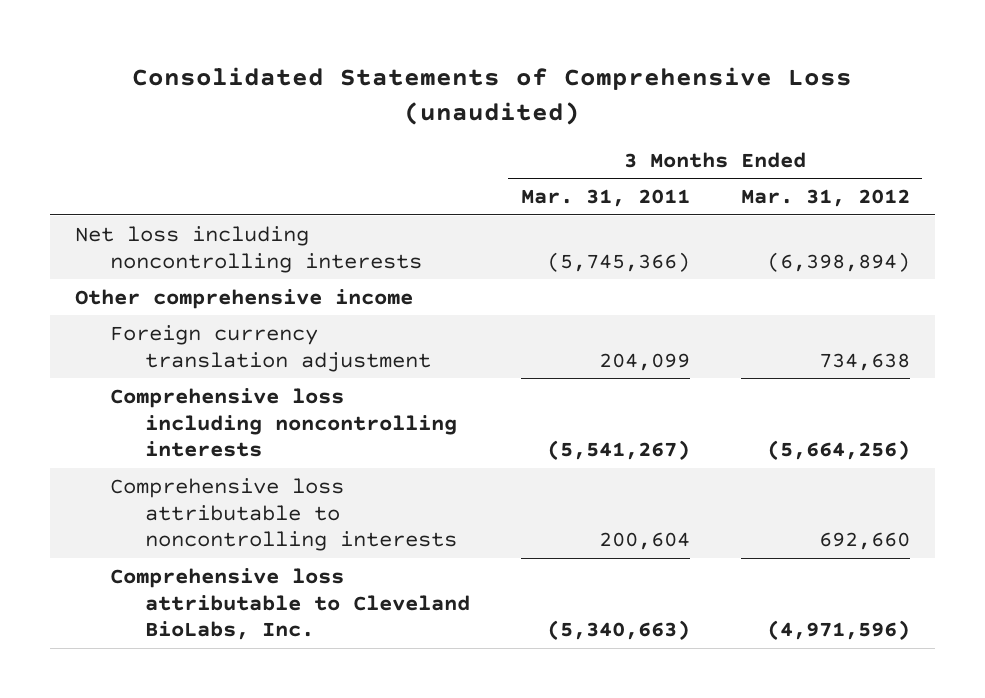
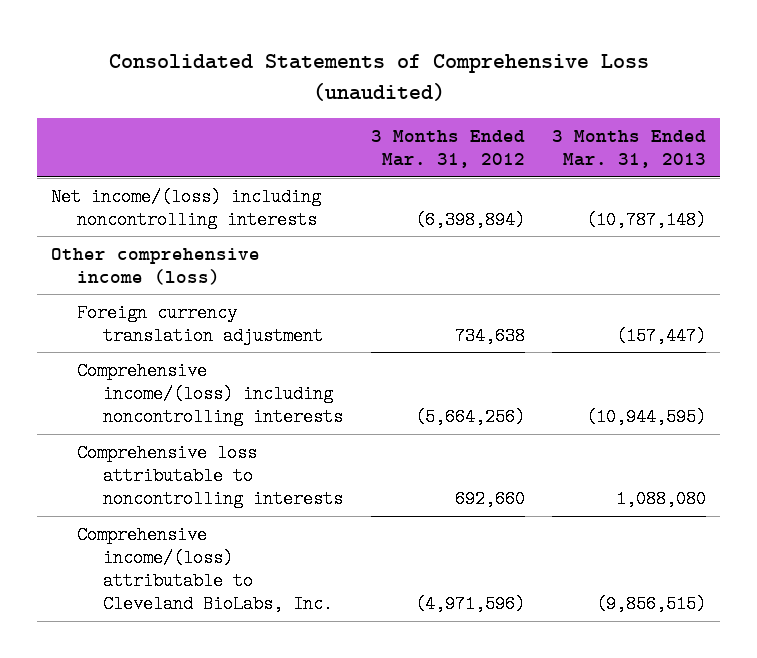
[520,189,690,208] Mar. 31, 2011 -> none
none -> [551,130,706,169] 3 Months Ended Mar. 31, 2013
[75,225,423,273] Net loss including noncontrolling interests -> [51,187,322,229] Net income/(loss) including noncontrolling interests
[75,288,414,309] Other comprehensive income -> [51,247,261,285] Other comprehensive income (loss)
[110,387,457,458] Comprehensive loss including noncontrolling interests -> [77,361,344,427] Comprehensive income/(loss) including noncontrolling interests
[110,567,470,641] Comprehensive loss attributable to Cleveland BioLabs, Inc. -> [77,525,334,614] Comprehensive income/(loss) attributable to Cleveland BioLabs, Inc.

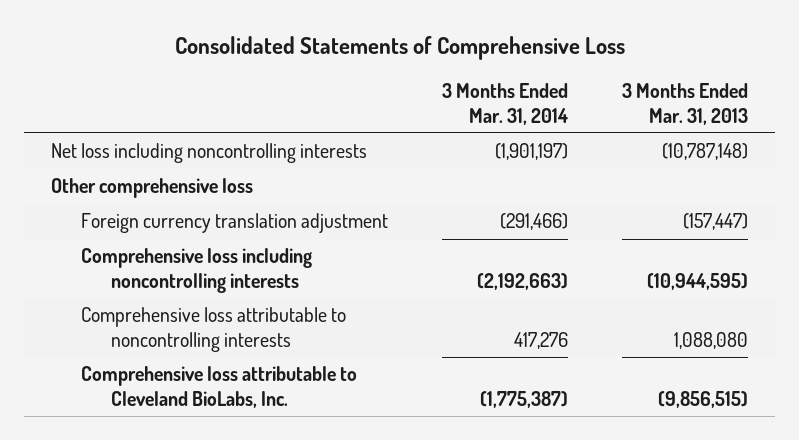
[108,54,649,101] Consolidated Statements of Comprehensive Loss (unaudited) -> [174,36,625,61] Consolidated Statements of Comprehensive Loss
[370,130,525,169] 3 Months Ended Mar. 31, 2012 -> none
none -> [442,83,569,125] 3 Months Ended Mar. 31, 2014
[51,187,322,229] Net income/(loss) including noncontrolling interests -> [51,143,368,164] Net loss including noncontrolling interests
[51,247,261,285] Other comprehensive income (loss) -> [51,178,254,199] Other comprehensive loss
[77,361,344,427] Comprehensive income/(loss) including noncontrolling interests -> [81,248,313,293] Comprehensive loss including noncontrolling interests
[77,525,334,614] Comprehensive income/(loss) attributable to Cleveland BioLabs, Inc. -> [81,366,358,408] Comprehensive loss attributable to Cleveland BioLabs, Inc.

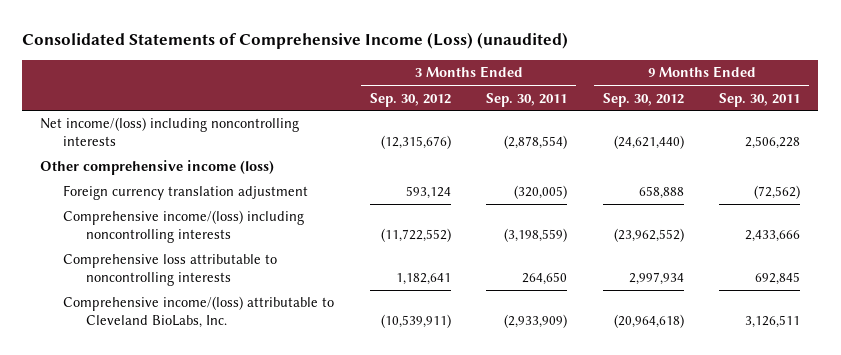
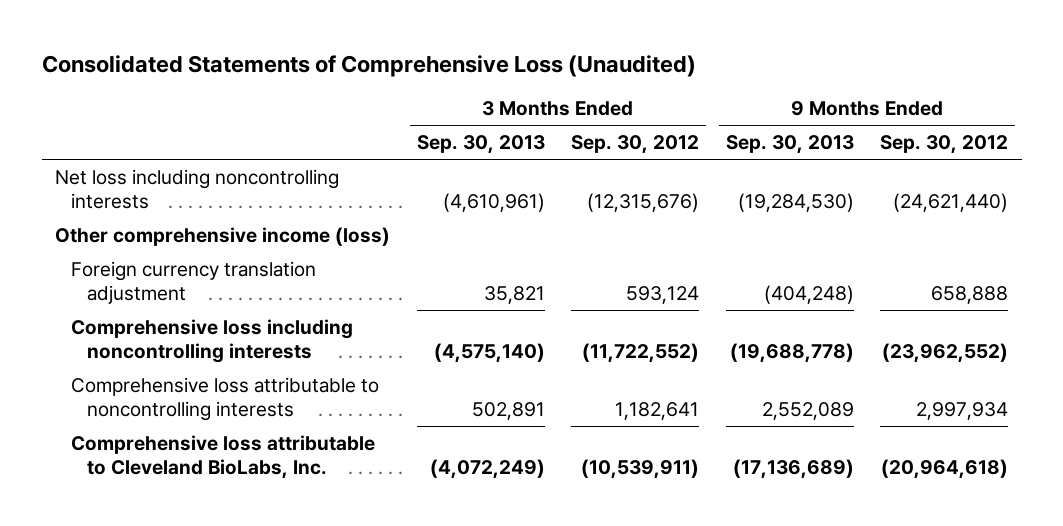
[22,32,569,50] Consolidated Statements of Comprehensive Income (Loss) (unaudited) -> [41,54,696,77] Consolidated Statements of Comprehensive Loss (Unaudited)
[486,92,568,107] Sep. 30, 2011 -> none
[719,92,801,107] Sep. 30, 2011 -> none
none -> [416,135,545,155] Sep. 30, 2013
none -> [725,135,854,155] Sep. 30, 2013
[40,117,300,147] Net income/(loss) including noncontrolling interests -> [54,168,339,209] Net loss including noncontrolling interests
[63,210,305,244] Comprehensive income/(loss) including noncontrolling interests -> [70,318,353,363] Comprehensive loss including noncontrolling interests
[63,296,335,329] Comprehensive income/(loss) attributable to Cleveland BioLabs, Inc. -> [70,434,375,479] Comprehensive loss attributable to Cleveland BioLabs, Inc.

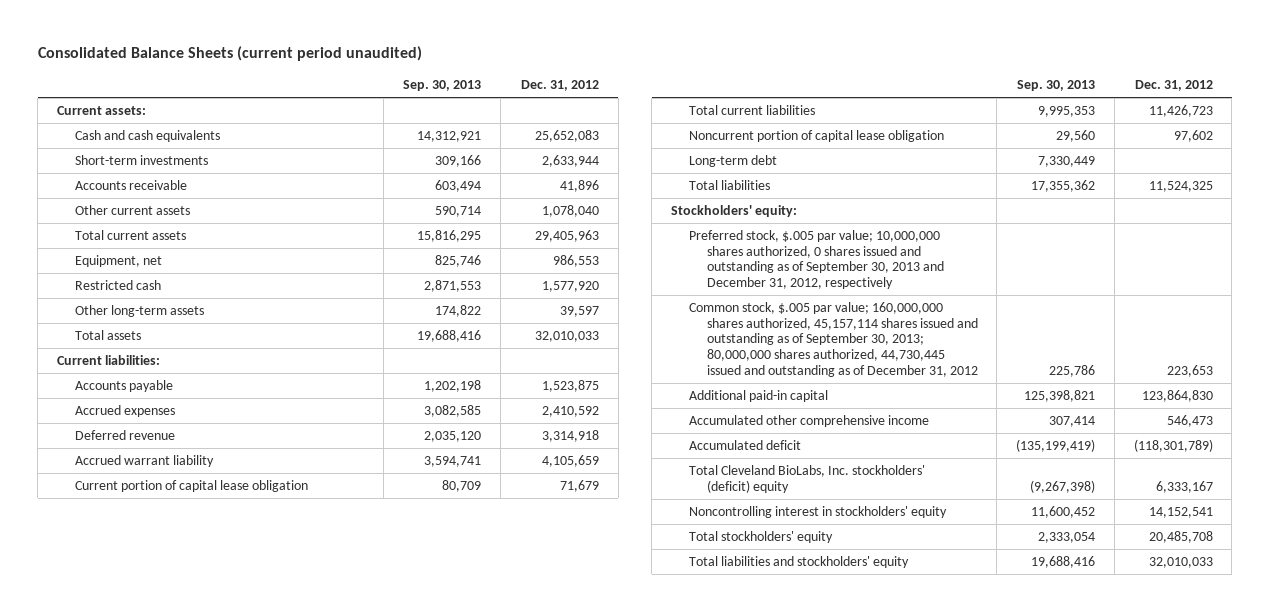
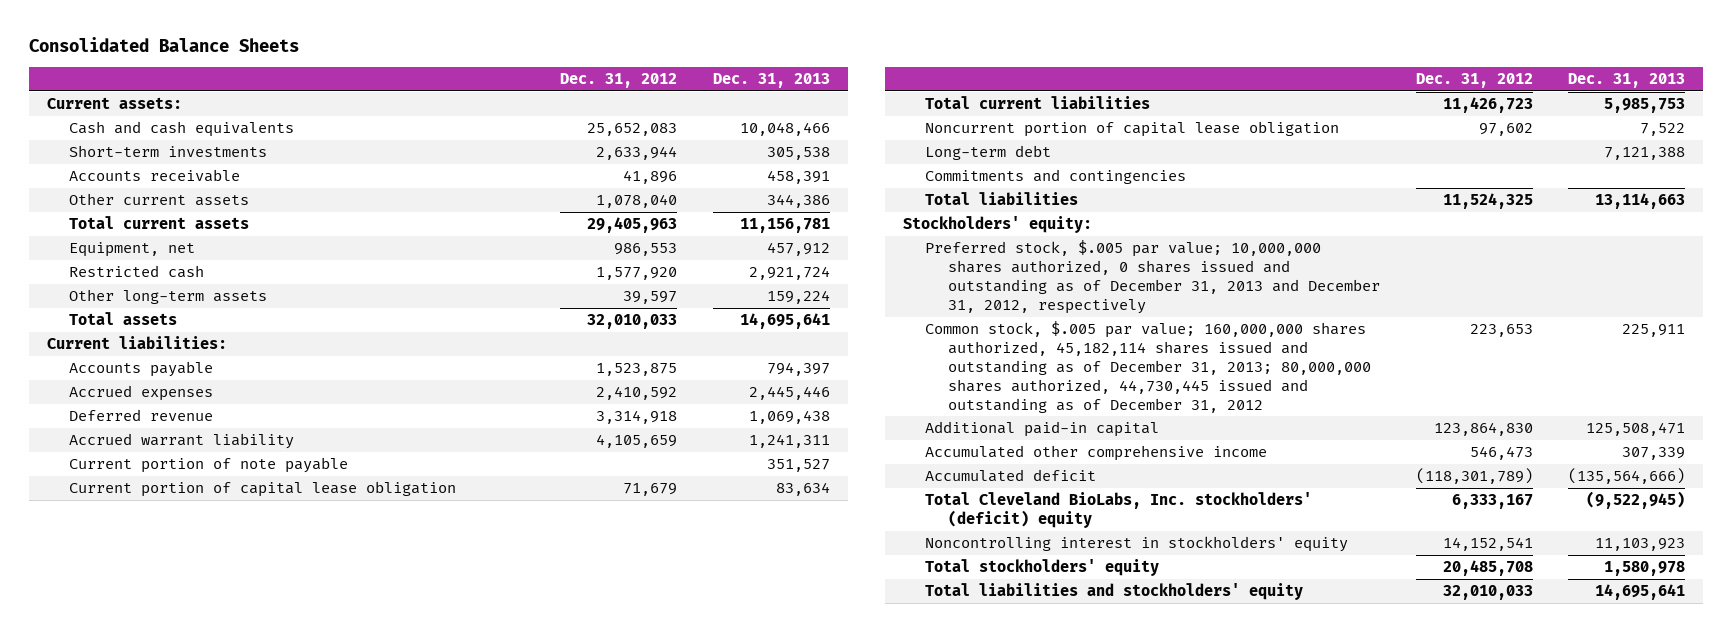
[37,46,422,62] Consolidated Balance Sheets (current period unaudited) -> [29,37,300,53] Consolidated Balance Sheets
[403,79,482,91] Sep. 30, 2013 -> none
none -> [712,73,830,89] Dec. 31, 2013
none -> [69,457,349,474] Current portion of note payable
none -> [925,169,1187,185] Commitments and contingencies
[688,230,944,290] Preferred stock, $.005 par value; 10,000,000 shares authorized, 0 shares issued and outstanding as of September 30, 2013 and December 31, 2012, respectively -> [925,240,1380,314] Preferred stock, $.005 par value; 10,000,000 shares authorized, 0 shares issued and outstanding as of December 31, 2013 and December 31, 2012, respectively
[688,302,978,377] Common stock, $.005 par value; 160,000,000 shares authorized, 45,157,114 shares issued and outstanding as of September 30, 2013; 80,000,000 shares authorized, 44,730,445 issued and outstanding as of December 31, 2012 -> [925,321,1371,413] Common stock, $.005 par value; 160,000,000 shares authorized, 45,182,114 shares issued and outstanding as of December 31, 2013; 80,000,000 shares authorized, 44,730,445 issued and outstanding as of December 31, 2012

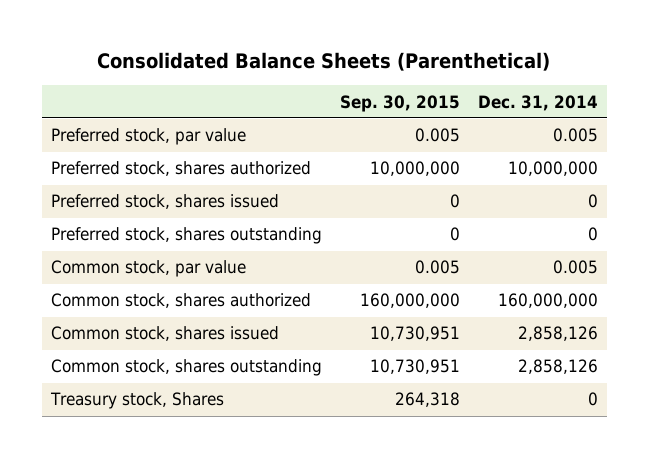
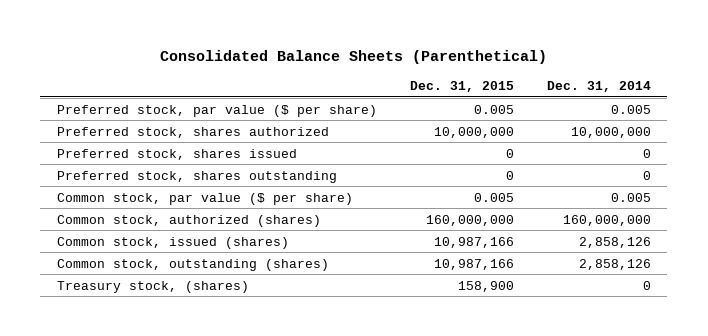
[339,94,460,112] Sep. 30, 2015 -> none
none -> [409,80,514,92] Dec. 31, 2015
[50,128,246,146] Preferred stock, par value -> [56,104,377,117] Preferred stock, par value ($ per share)
[50,260,246,278] Common stock, par value -> [56,192,353,205] Common stock, par value ($ per share)
[50,293,311,309] Common stock, shares authorized -> [56,214,321,227] Common stock, authorized (shares)
[50,326,279,342] Common stock, shares issued -> [56,236,289,249] Common stock, issued (shares)
[50,359,322,377] Common stock, shares outstanding -> [56,258,329,271] Common stock, outstanding (shares)
[49,392,224,410] Treasury stock, Shares -> [56,280,249,293] Treasury stock, (shares)

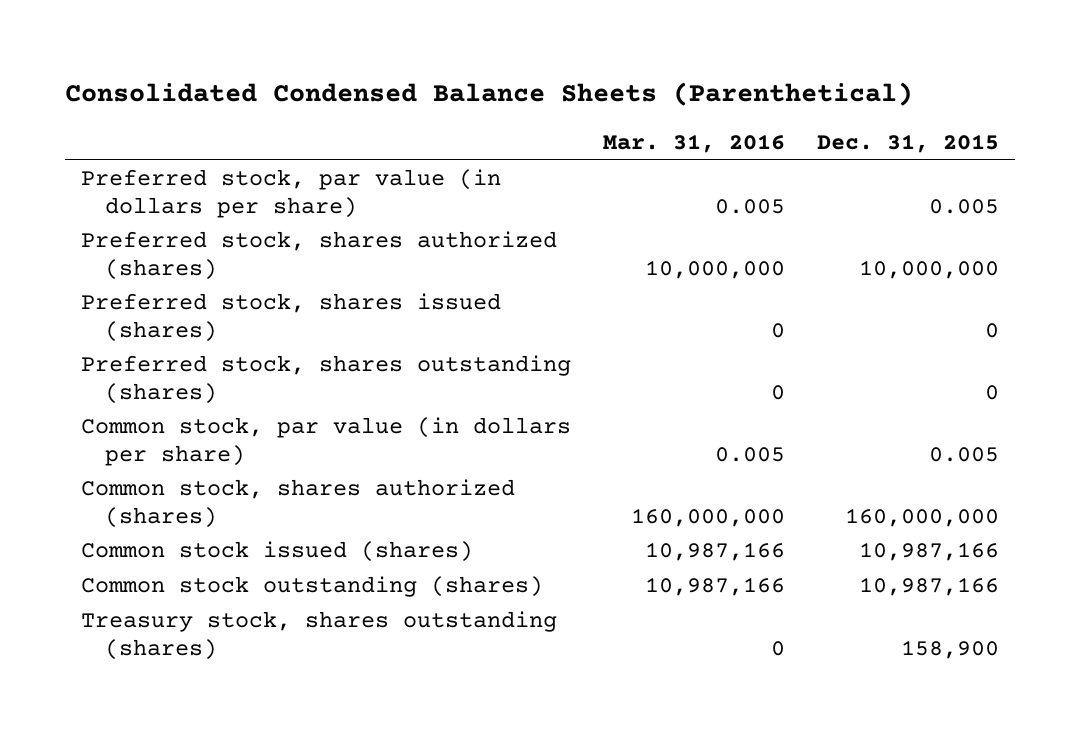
[159,50,547,65] Consolidated Balance Sheets (Parenthetical) -> [65,82,914,107] Consolidated Condensed Balance Sheets (Parenthetical)
[546,80,651,92] Dec. 31, 2014 -> none
none -> [603,133,786,153] Mar. 31, 2016
[56,104,377,117] Preferred stock, par value ($ per share) -> [81,169,502,218] Preferred stock, par value (in dollars per share)
[56,126,329,138] Preferred stock, shares authorized -> [81,231,558,280] Preferred stock, shares authorized (shares)
[56,148,297,160] Preferred stock, shares issued -> [81,293,502,342] Preferred stock, shares issued (shares)
[56,170,337,183] Preferred stock, shares outstanding -> [81,355,572,404] Preferred stock, shares outstanding (shares)
[56,192,353,205] Common stock, par value ($ per share) -> [81,417,572,466] Common stock, par value (in dollars per share)
[56,214,321,227] Common stock, authorized (shares) -> [81,479,516,528] Common stock, shares authorized (shares)
[56,236,289,249] Common stock, issued (shares) -> [81,541,474,563] Common stock issued (shares)
[56,258,329,271] Common stock, outstanding (shares) -> [81,576,544,598] Common stock outstanding (shares)
[56,280,249,293] Treasury stock, (shares) -> [81,611,558,660] Treasury stock, shares outstanding (shares)

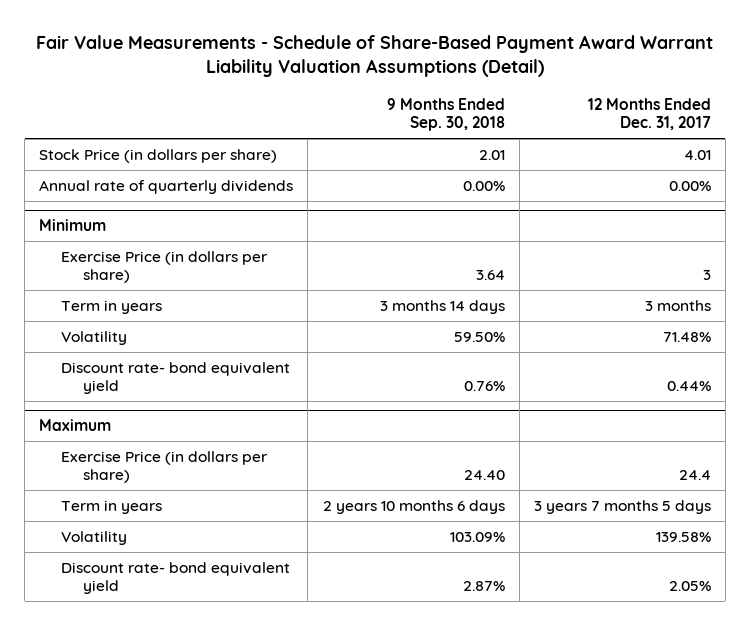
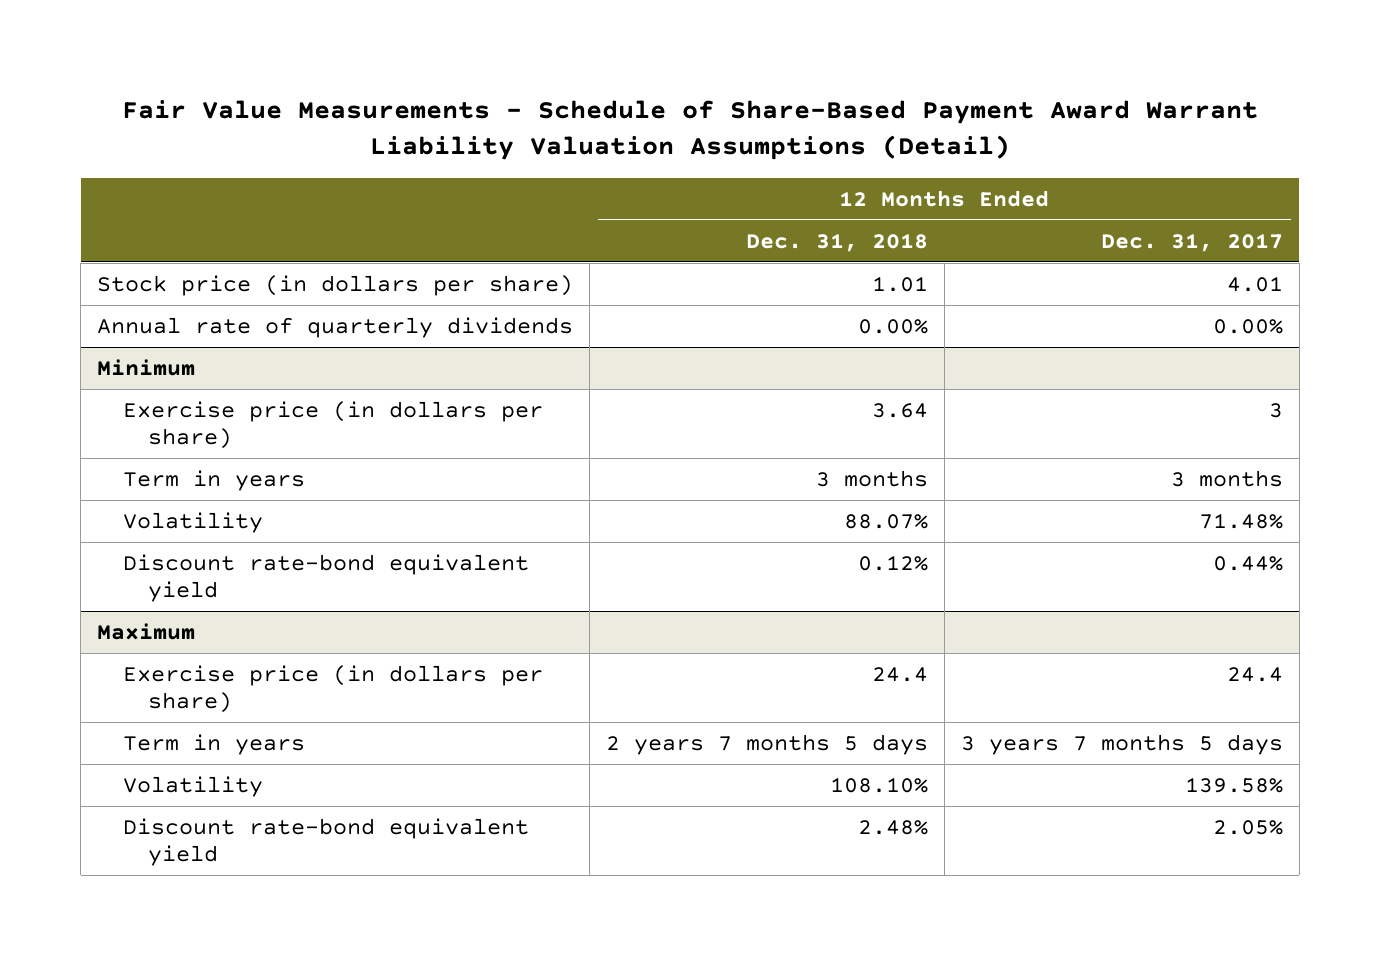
[386,98,505,132] 9 Months Ended Sep. 30, 2018 -> none
none -> [745,232,928,252] Dec. 31, 2018
[39,149,278,164] Stock Price (in dollars per share) -> [97,274,574,296] Stock price (in dollars per share)
[61,251,269,284] Exercise Price (in dollars per share) -> [122,400,543,450] Exercise price (in dollars per share)
[61,362,291,395] Discount rate- bond equivalent yield -> [122,553,529,603] Discount rate-bond equivalent yield
[61,451,269,484] Exercise Price (in dollars per share) -> [122,664,543,714] Exercise price (in dollars per share)
[61,562,291,595] Discount rate- bond equivalent yield -> [122,817,529,867] Discount rate-bond equivalent yield

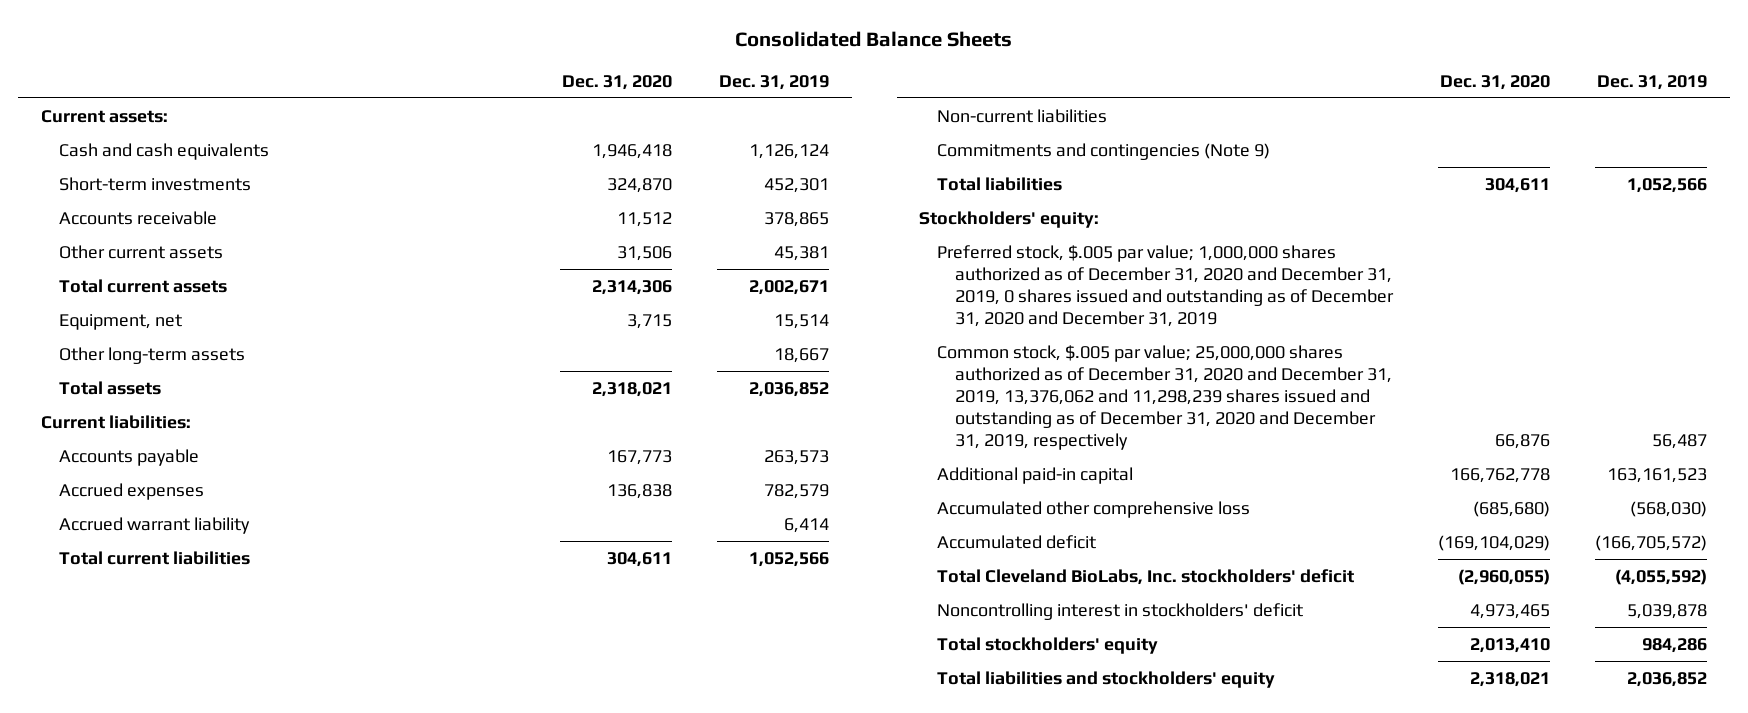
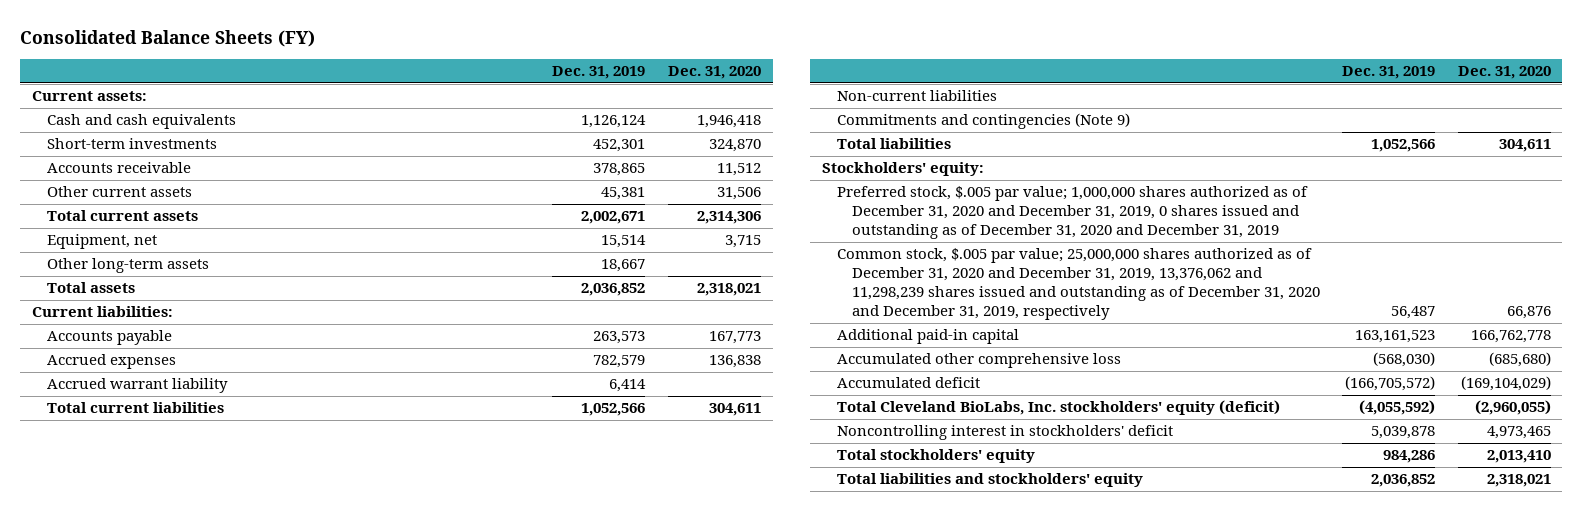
[735,30,1013,47] Consolidated Balance Sheets -> [20,30,316,48] Consolidated Balance Sheets (FY)
[937,568,1355,585] Total Cleveland BioLabs, Inc. stockholders' deficit -> [836,400,1280,416] Total Cleveland BioLabs, Inc. stockholders' equity (deficit)

